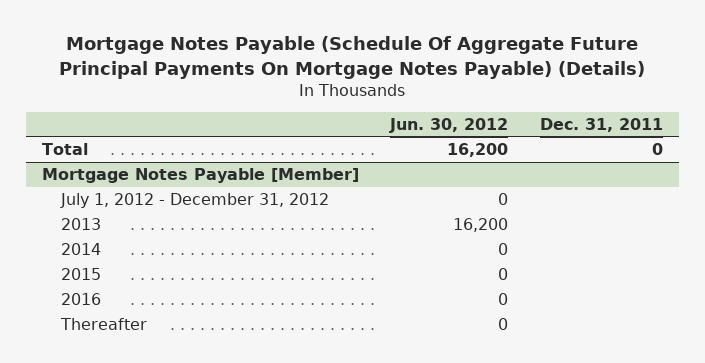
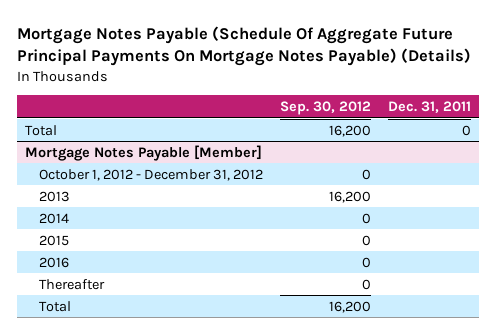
[389,117,509,133] Jun. 30, 2012 -> none
none -> [279,100,371,115] Sep. 30, 2012
[60,193,330,209] July 1, 2012 - December 31, 2012 -> [39,168,264,181] October 1, 2012 - December 31, 2012
none -> [39,300,72,312] Total

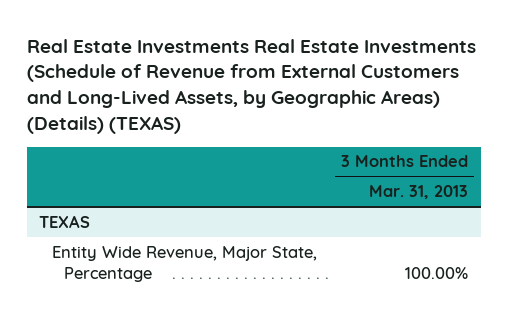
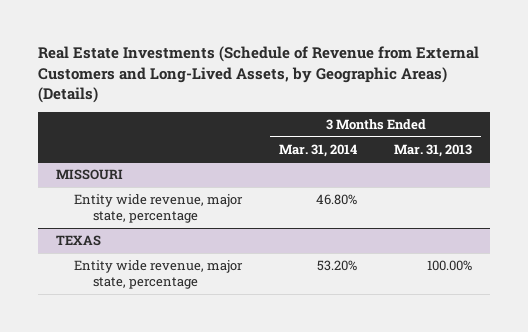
[27,38,477,134] Real Estate Investments Real Estate Investments (Schedule of Revenue from External Customers and Long-Lived Assets, by Geographic Areas) (Details) (TEXAS) -> [37,46,479,104] Real Estate Investments (Schedule of Revenue from External Customers and Long-Lived Assets, by Geographic Areas) (Details)
none -> [279,143,358,157] Mar. 31, 2014
none -> [56,169,124,181] MISSOURI
none -> [74,194,244,224] Entity wide revenue, major state, percentage
[51,245,317,282] Entity Wide Revenue, Major State, Percentage -> [74,260,244,290] Entity wide revenue, major state, percentage

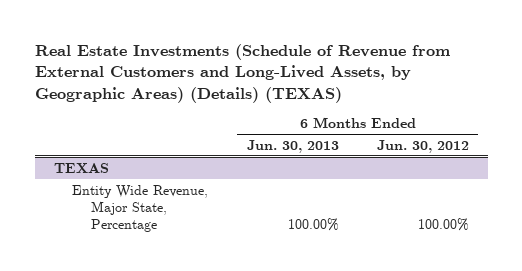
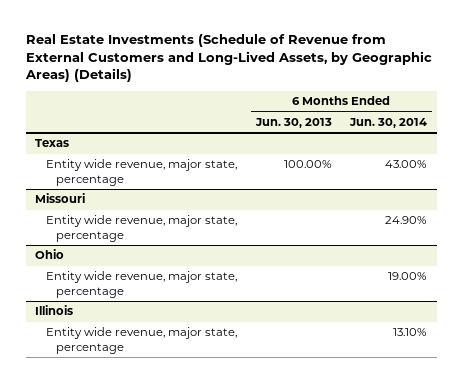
[34,44,450,103] Real Estate Investments (Schedule of Revenue from External Customers and Long-Lived Assets, by Geographic Areas) (Details) (TEXAS) -> [25,33,433,83] Real Estate Investments (Schedule of Revenue from External Customers and Long-Lived Assets, by Geographic Areas) (Details)
[376,139,469,153] Jun. 30, 2012 -> none
none -> [349,118,428,129] Jun. 30, 2014
[53,162,109,173] TEXAS -> [35,139,70,148] Texas
[72,184,209,233] Entity Wide Revenue, Major State, Percentage -> [45,159,237,186] Entity wide revenue, major state, percentage
none -> [35,193,86,204] Missouri
none -> [45,215,237,242] Entity wide revenue, major state, percentage
none -> [35,249,65,260] Ohio
none -> [45,271,237,298] Entity wide revenue, major state, percentage
none -> [35,305,74,316] Illinois
none -> [45,327,237,354] Entity wide revenue, major state, percentage

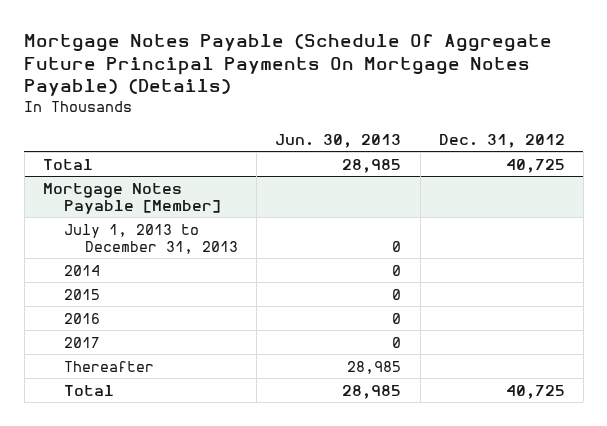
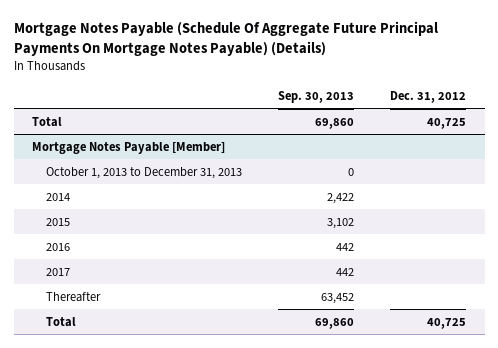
[275,133,402,148] Jun. 30, 2013 -> none
none -> [278,90,355,103] Sep. 30, 2013
[63,223,239,254] July 1, 2013 to December 31, 2013 -> [45,166,242,179] October 1, 2013 to December 31, 2013

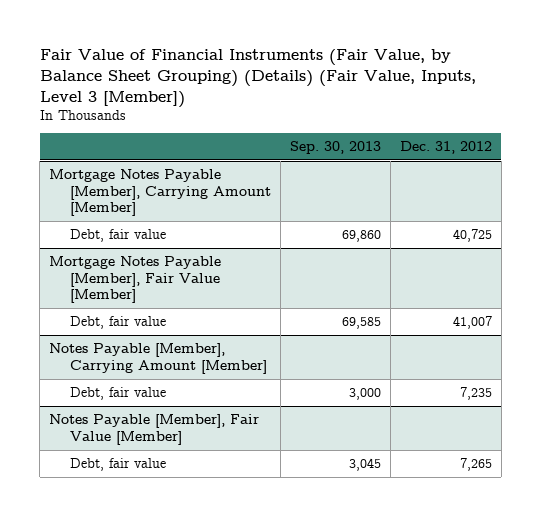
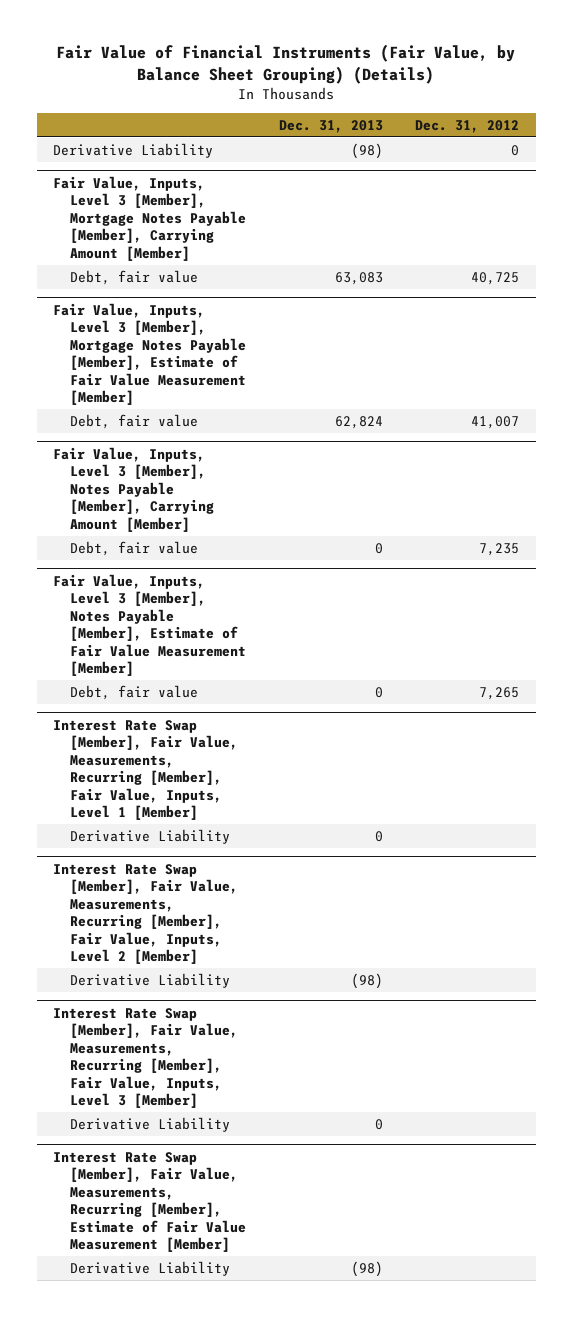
[39,49,476,108] Fair Value of Financial Instruments (Fair Value, by Balance Sheet Grouping) (Details) (Fair Value, Inputs, Level 3 [Member]) -> [56,44,516,85] Fair Value of Financial Instruments (Fair Value, by Balance Sheet Grouping) (Details)
[289,141,381,155] Sep. 30, 2013 -> none
none -> [278,119,383,133] Dec. 31, 2013
none -> [53,142,214,158] Derivative Liability
[48,169,272,217] Mortgage Notes Payable [Member], Carrying Amount [Member] -> [53,175,246,261] Fair Value, Inputs, Level 3 [Member], Mortgage Notes Payable [Member], Carrying Amount [Member]
[48,256,221,304] Mortgage Notes Payable [Member], Fair Value [Member] -> [53,302,246,406] Fair Value, Inputs, Level 3 [Member], Mortgage Notes Payable [Member], Estimate of Fair Value Measurement [Member]
[48,343,268,374] Notes Payable [Member], Carrying Amount [Member] -> [53,446,214,532] Fair Value, Inputs, Level 3 [Member], Notes Payable [Member], Carrying Amount [Member]
[48,414,259,445] Notes Payable [Member], Fair Value [Member] -> [53,573,246,677] Fair Value, Inputs, Level 3 [Member], Notes Payable [Member], Estimate of Fair Value Measurement [Member]
none -> [53,719,238,821] Interest Rate Swap [Member], Fair Value, Measurements, Recurring [Member], Fair Value, Inputs, Level 1 [Member]
none -> [69,828,230,844] Derivative Liability
none -> [53,863,238,965] Interest Rate Swap [Member], Fair Value, Measurements, Recurring [Member], Fair Value, Inputs, Level 2 [Member]
none -> [69,972,230,988] Derivative Liability
none -> [53,1007,238,1109] Interest Rate Swap [Member], Fair Value, Measurements, Recurring [Member], Fair Value, Inputs, Level 3 [Member]
none -> [69,1116,230,1132] Derivative Liability
none -> [53,1151,246,1253] Interest Rate Swap [Member], Fair Value, Measurements, Recurring [Member], Estimate of Fair Value Measurement [Member]
none -> [69,1260,230,1276] Derivative Liability

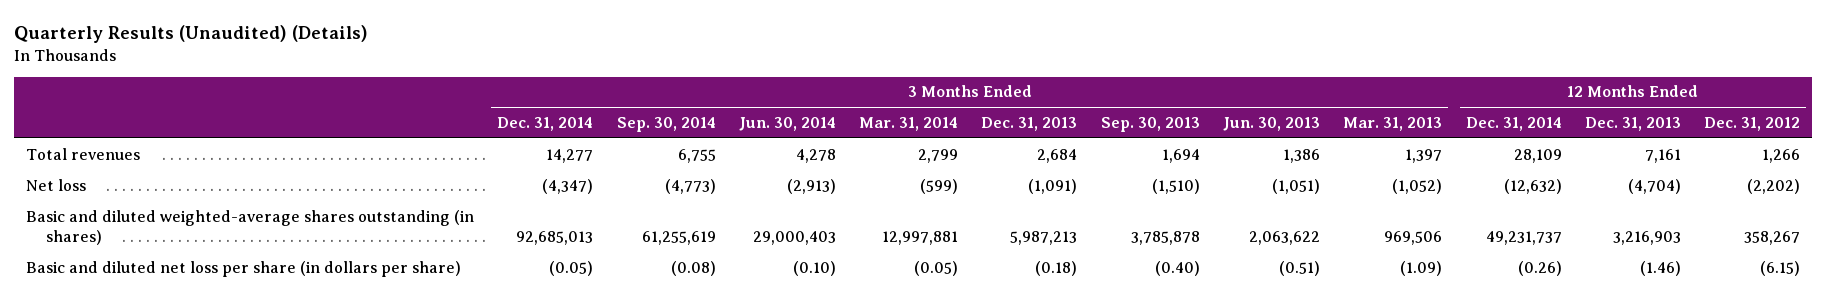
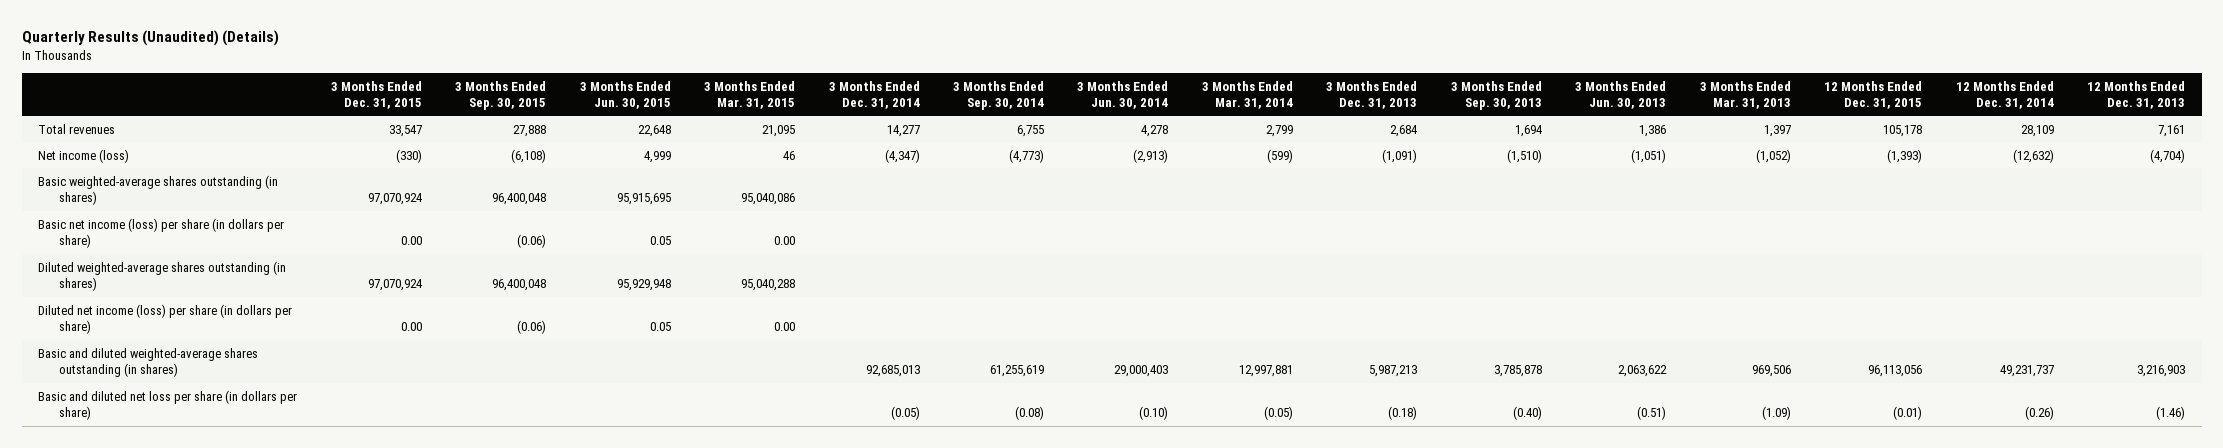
[1704,117,1801,132] Dec. 31, 2012 -> none
none -> [330,80,422,109] 3 Months Ended Dec. 31, 2015
none -> [455,80,547,110] 3 Months Ended Sep. 30, 2015
none -> [579,80,671,109] 3 Months Ended Jun. 30, 2015
none -> [704,80,796,109] 3 Months Ended Mar. 31, 2015
none -> [1824,80,1923,109] 12 Months Ended Dec. 31, 2015
[26,178,87,191] Net loss -> [38,148,130,163] Net income (loss)
none -> [38,174,279,206] Basic weighted-average shares outstanding (in shares)
none -> [38,217,285,249] Basic net income (loss) per share (in dollars per share)
none -> [38,260,287,292] Diluted weighted-average shares outstanding (in shares)
none -> [38,303,293,335] Diluted net income (loss) per share (in dollars per share)

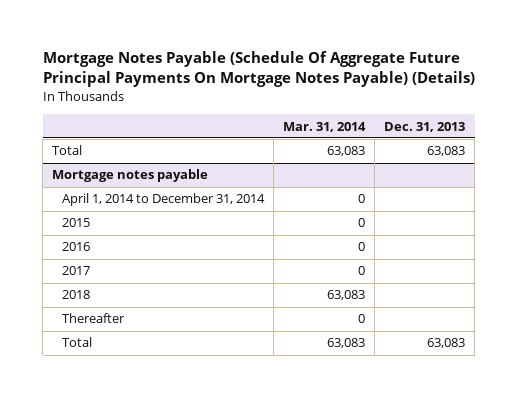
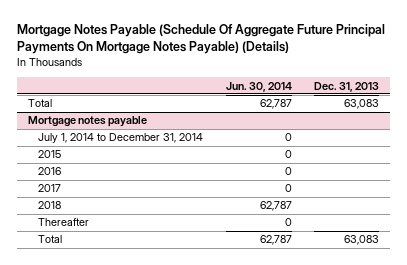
[282,121,366,132] Mar. 31, 2014 -> none
none -> [225,81,292,92] Jun. 30, 2014
[61,193,265,207] April 1, 2014 to December 31, 2014 -> [38,133,204,144] July 1, 2014 to December 31, 2014

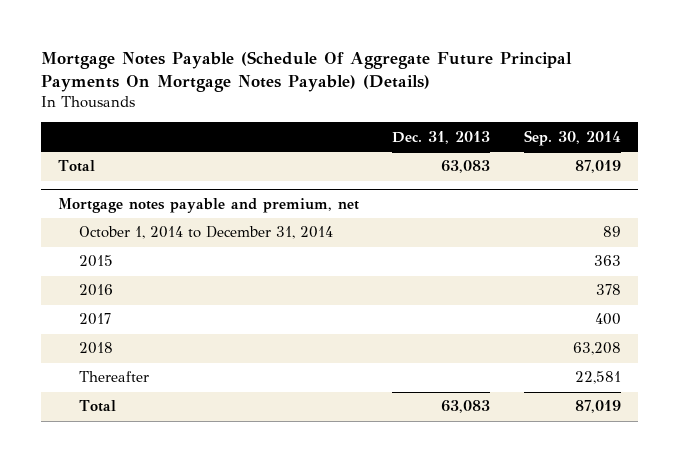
[225,81,292,92] Jun. 30, 2014 -> none
none -> [523,129,621,146] Sep. 30, 2014
[28,116,148,128] Mortgage notes payable -> [57,198,359,214] Mortgage notes payable and premium, net
[38,133,204,144] July 1, 2014 to December 31, 2014 -> [78,226,333,240] October 1, 2014 to December 31, 2014

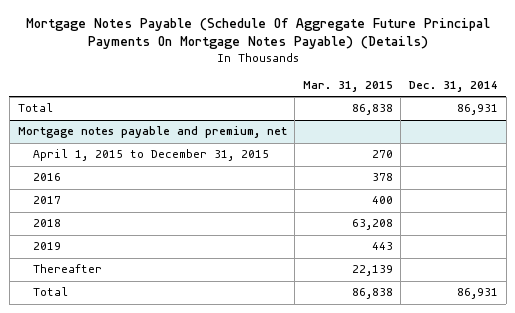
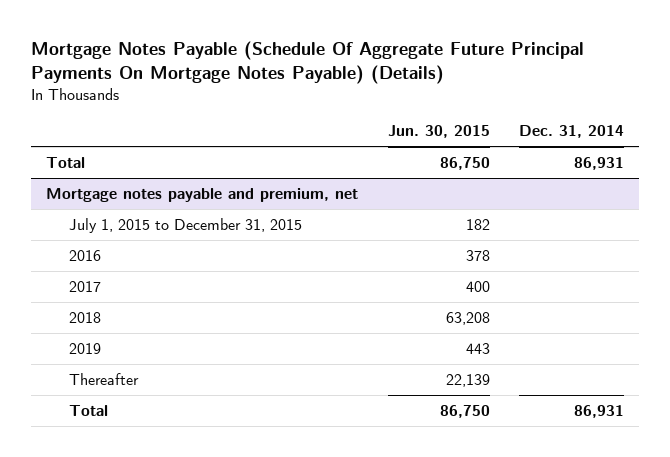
[302,81,393,93] Mar. 31, 2015 -> none
none -> [387,125,490,139] Jun. 30, 2015
[32,149,269,162] April 1, 2015 to December 31, 2015 -> [68,217,302,233] July 1, 2015 to December 31, 2015

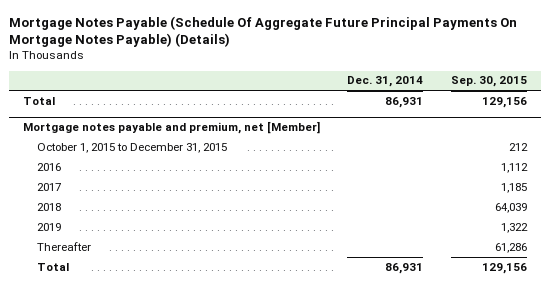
[387,125,490,139] Jun. 30, 2015 -> none
none -> [450,76,527,88] Sep. 30, 2015
[46,187,359,202] Mortgage notes payable and premium, net -> [22,121,320,135] Mortgage notes payable and premium, net [Member]
[68,217,302,233] July 1, 2015 to December 31, 2015 -> [37,142,228,153] October 1, 2015 to December 31, 2015

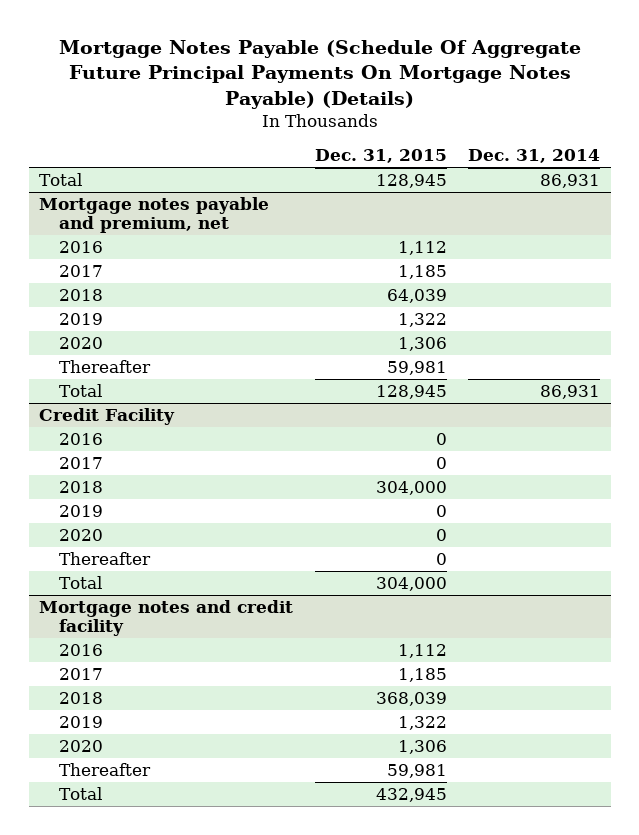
[450,76,527,88] Sep. 30, 2015 -> none
none -> [314,149,447,164] Dec. 31, 2015
[37,142,228,153] October 1, 2015 to December 31, 2015 -> none
[22,121,320,135] Mortgage notes payable and premium, net [Member] -> [39,196,270,234] Mortgage notes payable and premium, net
none -> [58,336,103,349] 2020
none -> [39,407,176,425] Credit Facility
none -> [58,432,103,445] 2016
none -> [58,456,103,469] 2017
none -> [58,480,103,493] 2018
none -> [58,504,103,517] 2019
none -> [58,528,103,541] 2020
none -> [58,551,151,565] Thereafter
none -> [58,575,102,589] Total
none -> [39,599,294,637] Mortgage notes and credit facility
none -> [58,643,103,656] 2016
none -> [58,667,103,680] 2017
none -> [58,691,103,704] 2018
none -> [58,715,103,728] 2019
none -> [58,739,103,752] 2020
none -> [58,762,151,776] Thereafter
none -> [58,786,102,800] Total

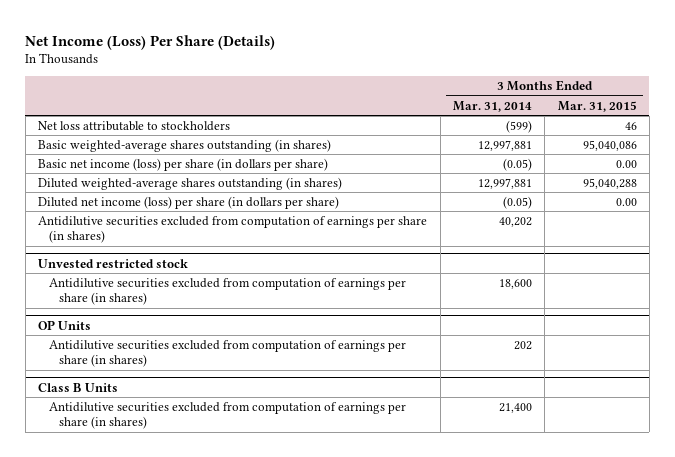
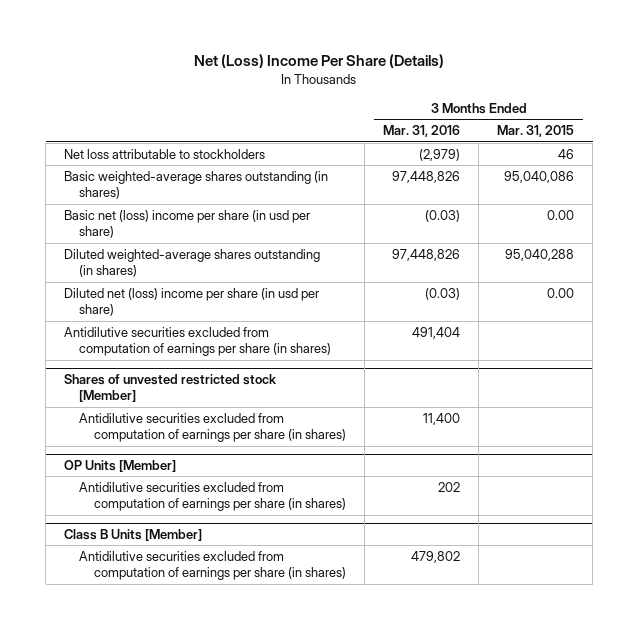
[25,34,276,50] Net Income (Loss) Per Share (Details) -> [194,54,445,69] Net (Loss) Income Per Share (Details)
[452,100,532,112] Mar. 31, 2014 -> none
none -> [382,125,460,138] Mar. 31, 2016
[38,157,329,171] Basic net income (loss) per share (in dollars per share) -> [64,209,311,239] Basic net (loss) income per share (in usd per share)
[38,195,340,209] Diluted net income (loss) per share (in dollars per share) -> [64,287,320,317] Diluted net (loss) income per share (in usd per share)
[38,258,189,268] Unvested restricted stock -> none
[48,277,406,306] Antidilutive securities excluded from computation of earnings per share (in shares) -> none
none -> [64,374,278,403] Shares of unvested restricted stock [Member]
none -> [78,412,346,443] Antidilutive securities excluded from computation of earnings per share (in shares)
[38,319,92,330] OP Units -> [64,460,177,473] OP Units [Member]
[38,382,119,392] Class B Units -> [64,529,203,542] Class B Units [Member]

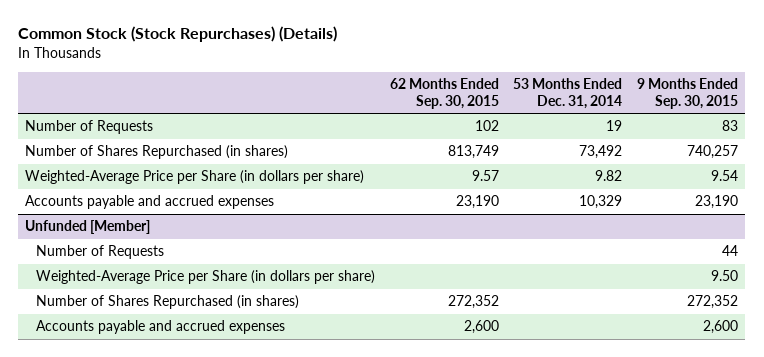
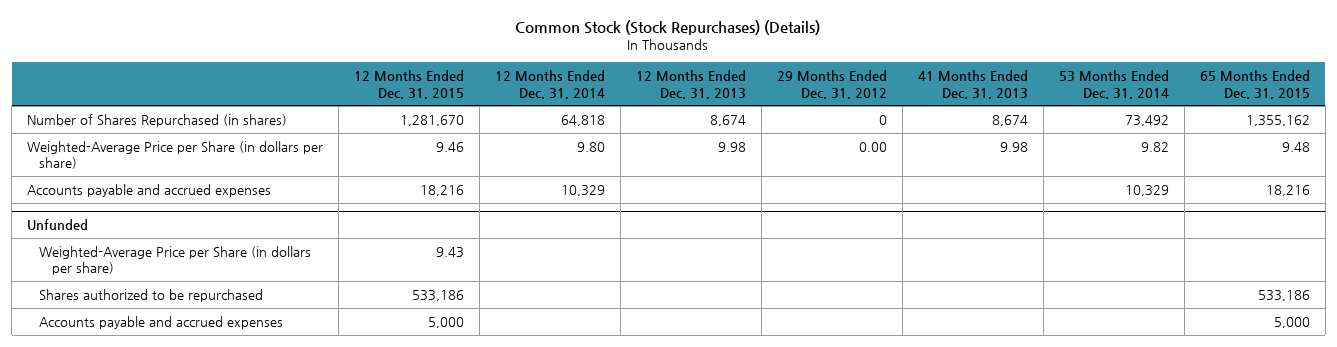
[389,77,499,109] 62 Months Ended Sep. 30, 2015 -> none
[637,77,739,109] 9 Months Ended Sep. 30, 2015 -> none
none -> [354,70,465,99] 12 Months Ended Dec. 31, 2015
none -> [495,70,606,99] 12 Months Ended Dec. 31, 2014
none -> [635,70,746,99] 12 Months Ended Dec. 31, 2013
none -> [776,70,887,99] 29 Months Ended Dec. 31, 2012
none -> [917,70,1028,99] 41 Months Ended Dec. 31, 2013
none -> [1199,70,1310,99] 65 Months Ended Dec. 31, 2015
[25,120,154,135] Number of Requests -> none
[35,245,164,260] Number of Requests -> none
[25,220,151,235] Unfunded [Member] -> [27,218,89,230] Unfunded
[35,295,299,310] Number of Shares Repurchased (in shares) -> [39,288,264,302] Shares authorized to be repurchased

